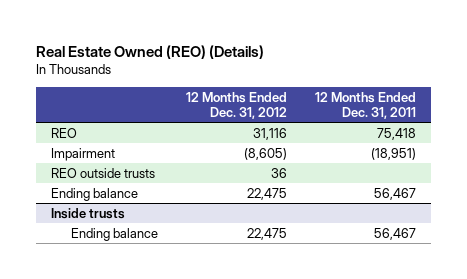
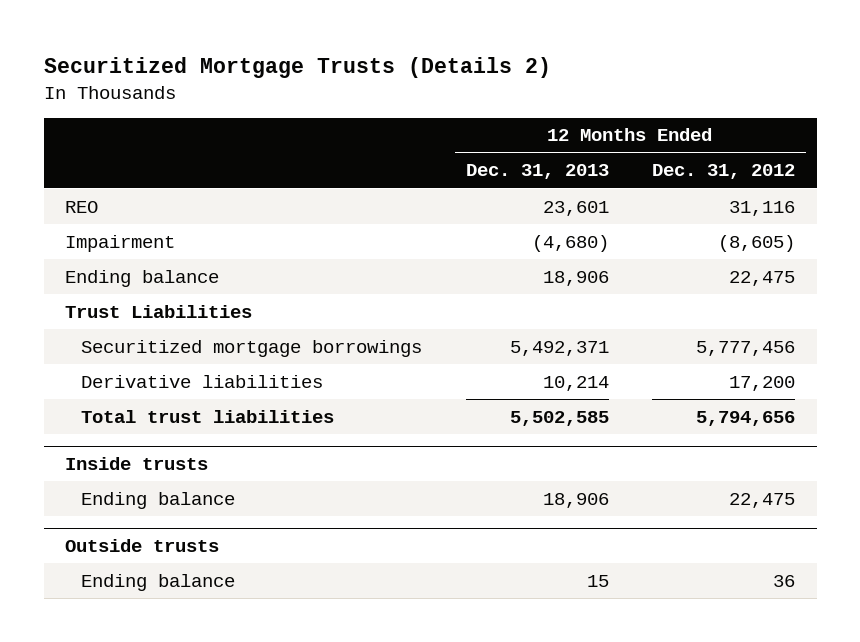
[36,44,265,59] Real Estate Owned (REO) (Details) -> [43,57,551,79] Securitized Mortgage Trusts (Details 2)
[315,92,417,120] 12 Months Ended Dec. 31, 2011 -> none
none -> [465,164,609,180] Dec. 31, 2013
[50,167,155,178] REO outside trusts -> none
none -> [65,304,253,318] Trust Liabilities
none -> [81,339,423,357] Securitized mortgage borrowings
none -> [81,374,324,388] Derivative liabilities
none -> [81,409,335,423] Total trust liabilities
none -> [65,538,220,552] Outside trusts
none -> [81,573,236,591] Ending balance

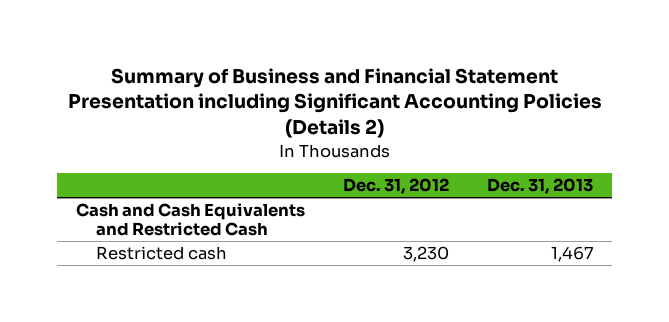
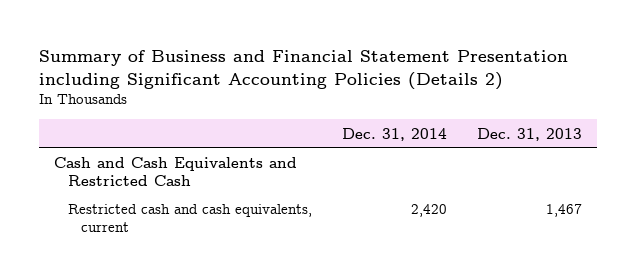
[343,178,450,195] Dec. 31, 2012 -> none
none -> [341,127,447,141] Dec. 31, 2014
[96,246,228,261] Restricted cash -> [67,204,312,233] Restricted cash and cash equivalents, current

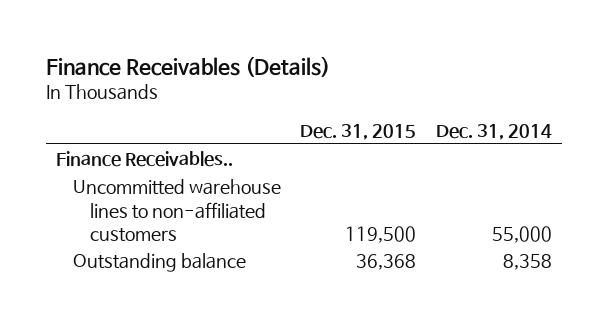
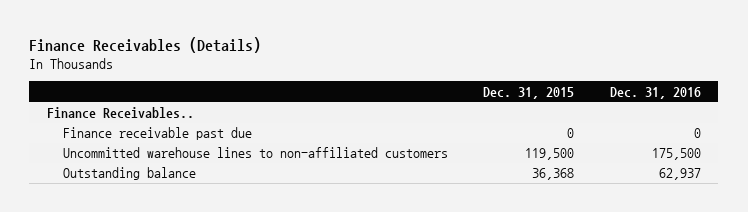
[435,123,552,140] Dec. 31, 2014 -> none
none -> [609,86,701,99] Dec. 31, 2016
none -> [63,127,253,141] Finance receivable past due

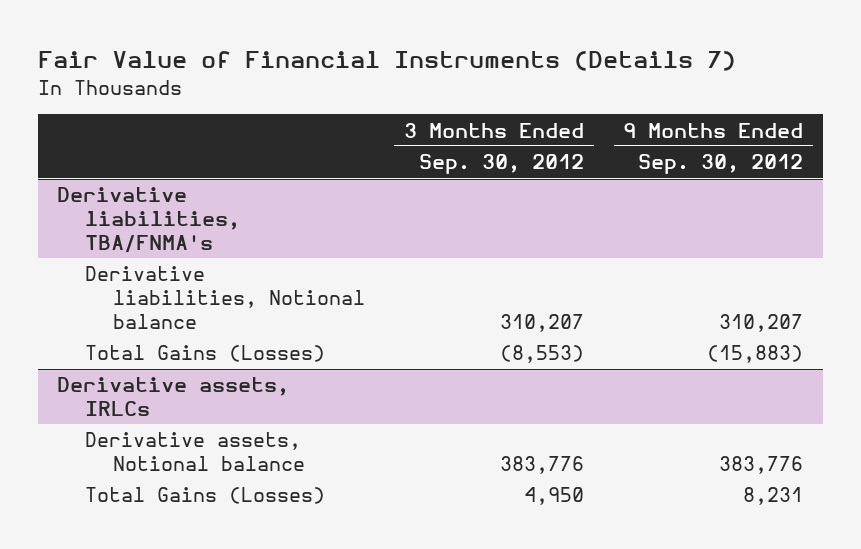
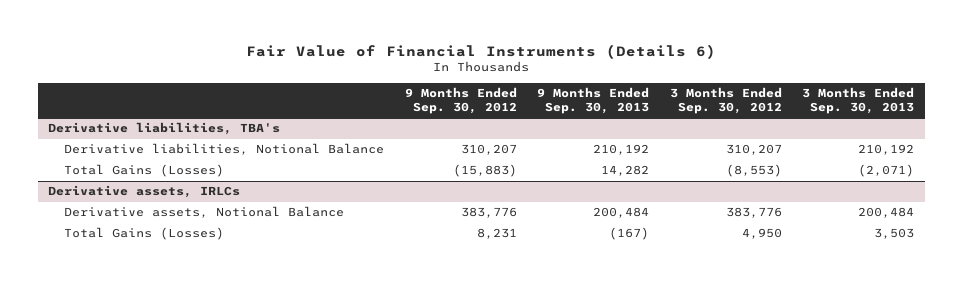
[37,51,736,72] Fair Value of Financial Instruments (Details 7) -> [246,43,717,59] Fair Value of Financial Instruments (Details 6)
none -> [537,86,650,115] 9 Months Ended Sep. 30, 2013
none -> [802,86,915,115] 3 Months Ended Sep. 30, 2013
[57,187,241,253] Derivative liabilities, TBA/FNMA's -> [47,122,280,136] Derivative liabilities, TBA's
[85,266,366,329] Derivative liabilities, Notional balance -> [64,143,385,156] Derivative liabilities, Notional Balance
[85,432,306,472] Derivative assets, Notional balance -> [64,206,345,219] Derivative assets, Notional Balance

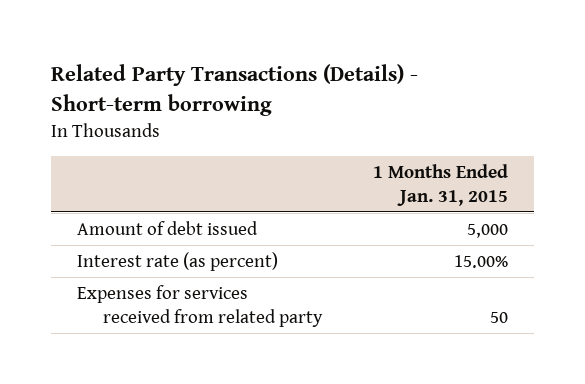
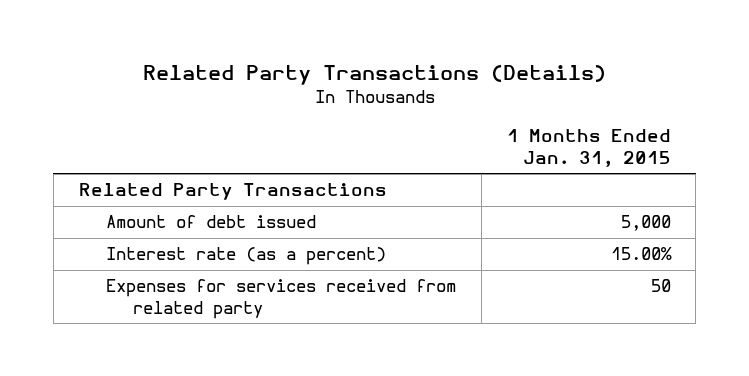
[51,63,419,116] Related Party Transactions (Details) - Short-term borrowing -> [142,64,606,85] Related Party Transactions (Details)
none -> [78,183,387,201] Related Party Transactions
[76,252,278,272] Interest rate (as percent) -> [105,247,386,266] Interest rate (as a percent)

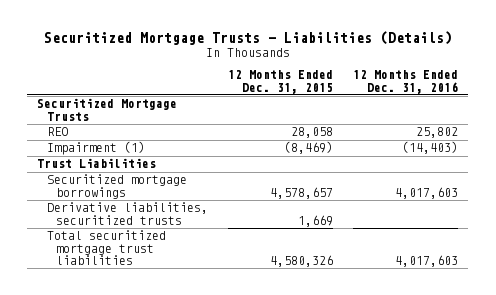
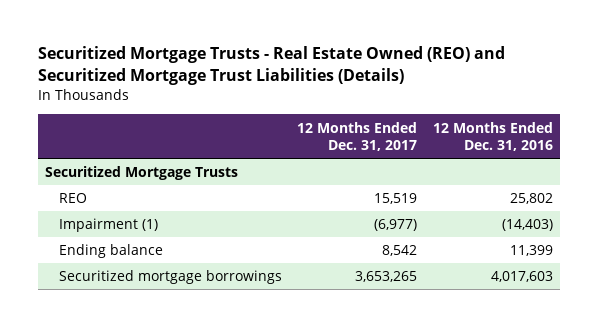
[43,31,452,46] Securitized Mortgage Trusts - Liabilities (Details) -> [37,46,505,86] Securitized Mortgage Trusts - Real Estate Owned (REO) and Securitized Mortgage Trust Liabilities (Details)
[228,70,334,94] 12 Months Ended Dec. 31, 2015 -> none
none -> [297,121,418,152] 12 Months Ended Dec. 31, 2017
[37,158,157,169] Trust Liabilities -> none
none -> [58,244,163,259] Ending balance
[46,202,208,225] Derivative liabilities, securitized trusts -> none
[46,230,166,265] Total securitized mortgage trust liabilities -> none

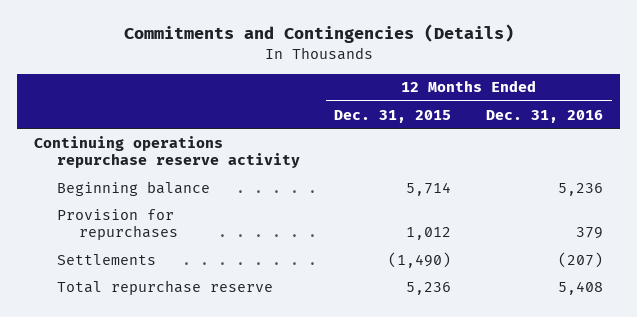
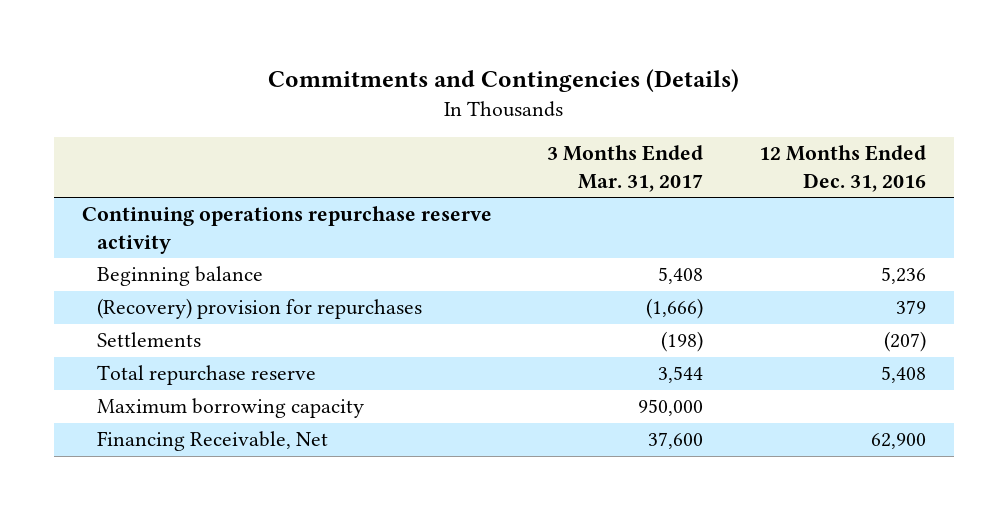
[334,109,452,123] Dec. 31, 2015 -> none
none -> [547,145,704,192] 3 Months Ended Mar. 31, 2017
[56,208,179,241] Provision for repurchases -> [96,298,422,320] (Recovery) provision for repurchases
none -> [96,398,364,419] Maximum borrowing capacity
none -> [96,431,328,452] Financing Receivable, Net

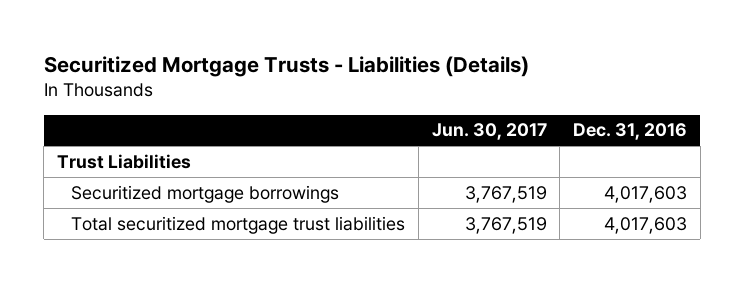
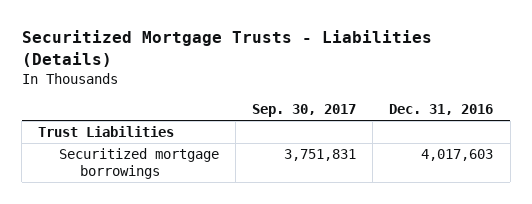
[431,123,547,141] Jun. 30, 2017 -> none
none -> [252,104,357,118] Sep. 30, 2017
[71,215,406,234] Total securitized mortgage trust liabilities -> none

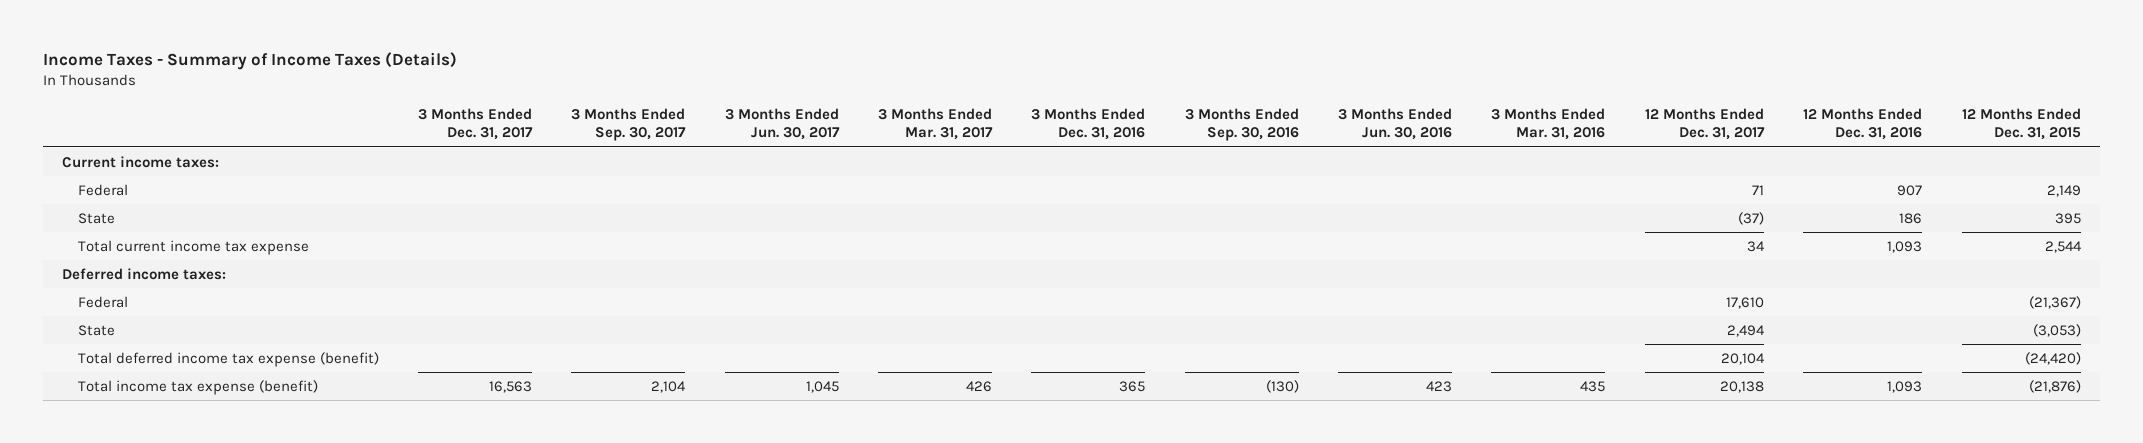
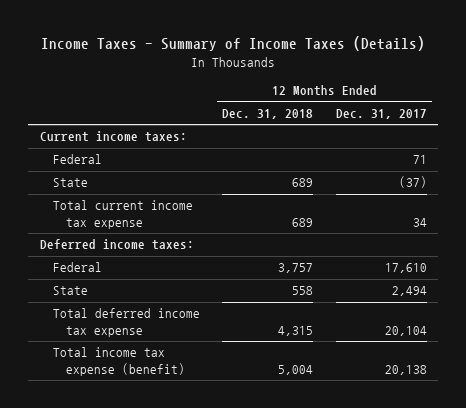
[417,108,533,140] 3 Months Ended Dec. 31, 2017 -> none
[571,108,687,141] 3 Months Ended Sep. 30, 2017 -> none
[724,108,840,140] 3 Months Ended Jun. 30, 2017 -> none
[878,108,994,140] 3 Months Ended Mar. 31, 2017 -> none
[1031,108,1146,140] 3 Months Ended Dec. 31, 2016 -> none
[1184,108,1299,141] 3 Months Ended Sep. 30, 2016 -> none
[1338,108,1453,140] 3 Months Ended Jun. 30, 2016 -> none
[1491,108,1606,140] 3 Months Ended Mar. 31, 2016 -> none
[1803,108,1923,140] 12 Months Ended Dec. 31, 2016 -> none
[1961,108,2081,140] 12 Months Ended Dec. 31, 2015 -> none
none -> [222,108,314,119] Dec. 31, 2018
[77,351,379,367] Total deferred income tax expense (benefit) -> [52,308,200,338] Total deferred income tax expense

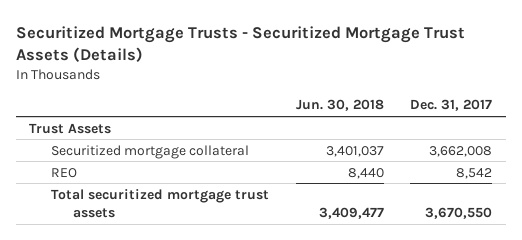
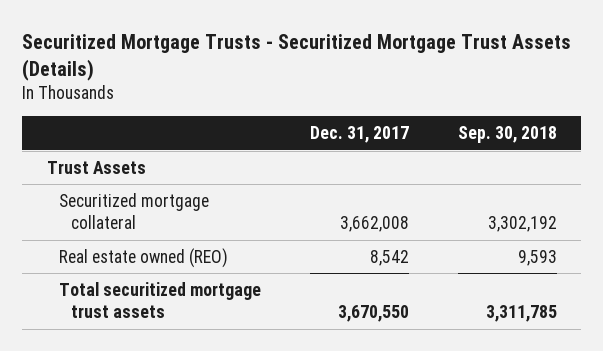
[295,99,384,112] Jun. 30, 2018 -> none
none -> [457,126,557,144] Sep. 30, 2018
[50,167,77,178] REO -> [58,247,228,268] Real estate owned (REO)

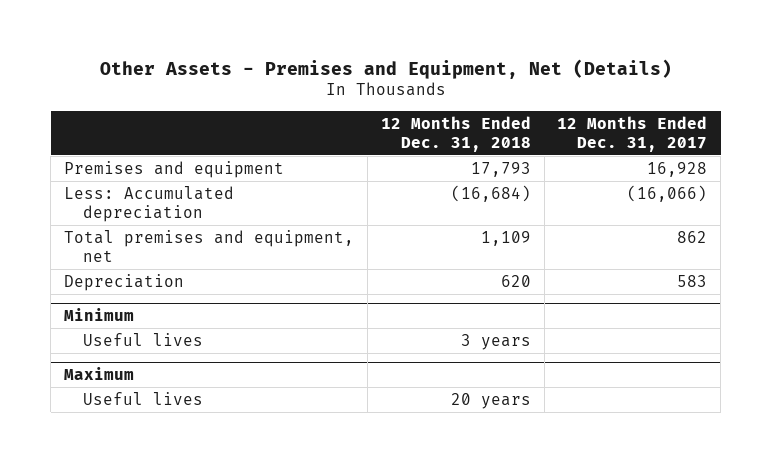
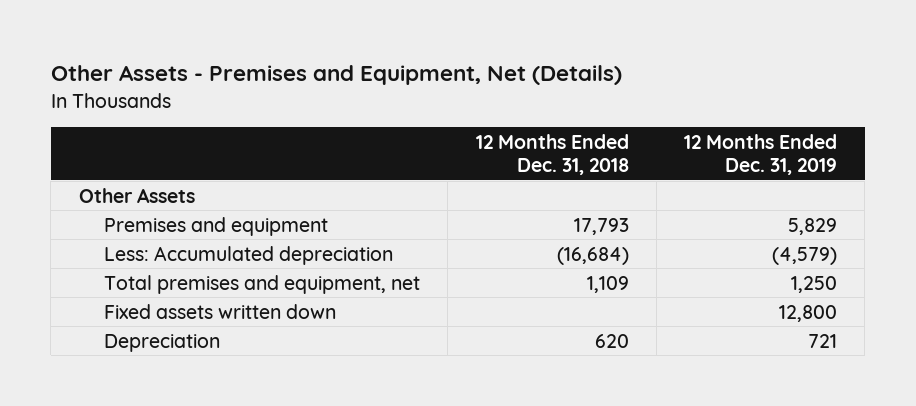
[557,115,708,152] 12 Months Ended Dec. 31, 2017 -> none
none -> [683,134,837,176] 12 Months Ended Dec. 31, 2019
none -> [78,187,195,203] Other Assets
none -> [104,303,337,319] Fixed assets written down
[64,308,135,322] Minimum -> none
[83,332,204,346] Useful lives -> none
[64,367,135,381] Maximum -> none
[83,391,204,405] Useful lives -> none

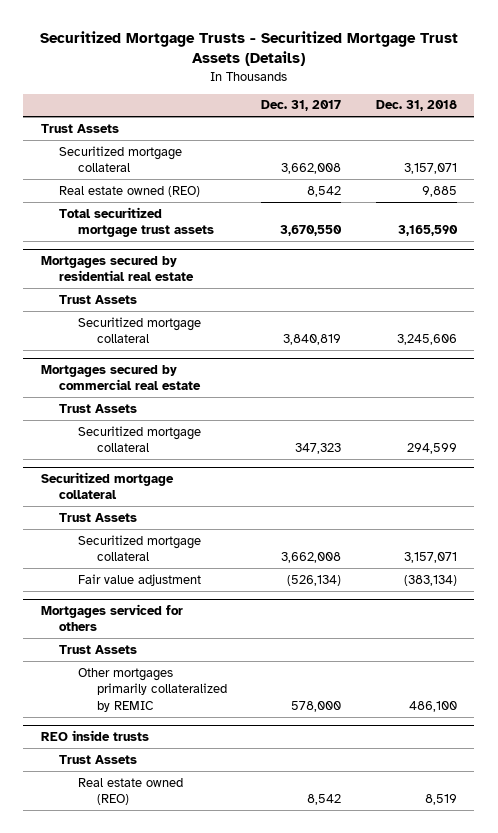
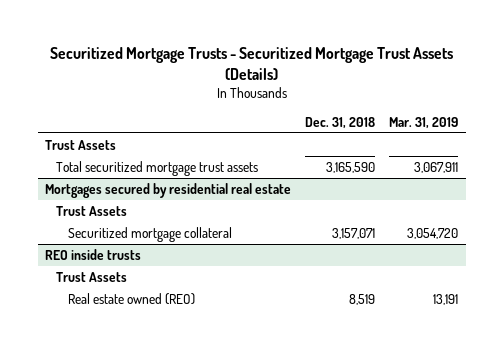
[261,100,342,112] Dec. 31, 2017 -> none
none -> [389,116,459,129] Mar. 31, 2019
[59,145,183,173] Securitized mortgage collateral -> none
[59,185,201,197] Real estate owned (REO) -> none
[78,316,202,344] Securitized mortgage collateral -> none
[40,364,202,391] Mortgages secured by commercial real estate -> none
[59,403,138,413] Trust Assets -> none
[78,425,202,453] Securitized mortgage collateral -> none
[40,471,174,500] Securitized mortgage collateral -> none
[59,512,138,522] Trust Assets -> none
[78,573,202,586] Fair value adjustment -> none
[40,603,183,632] Mortgages serviced for others -> none
[59,644,138,654] Trust Assets -> none
[78,667,227,712] Other mortgages primarily collateralized by REMIC -> none

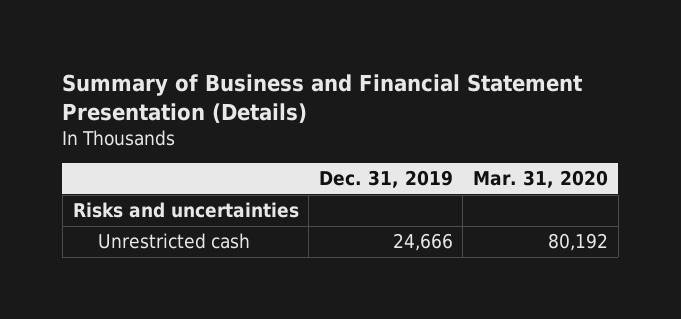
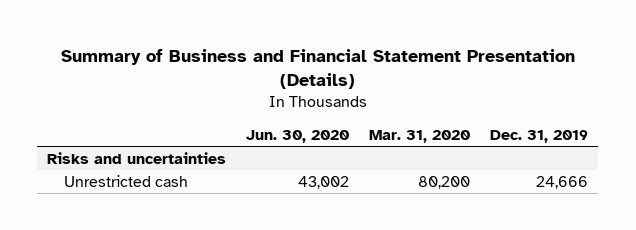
none -> [246,129,350,143] Jun. 30, 2020
[548,233,609,252] 80,192 -> [418,175,471,189] 80,200

